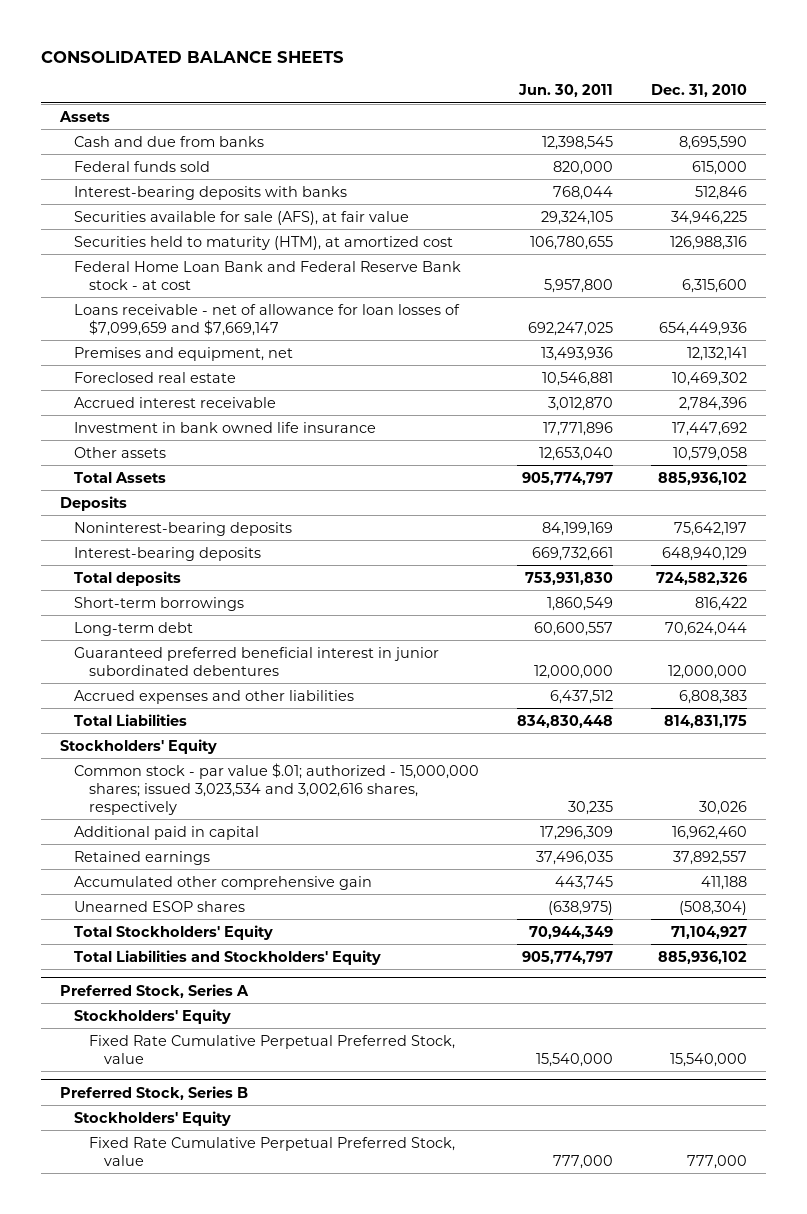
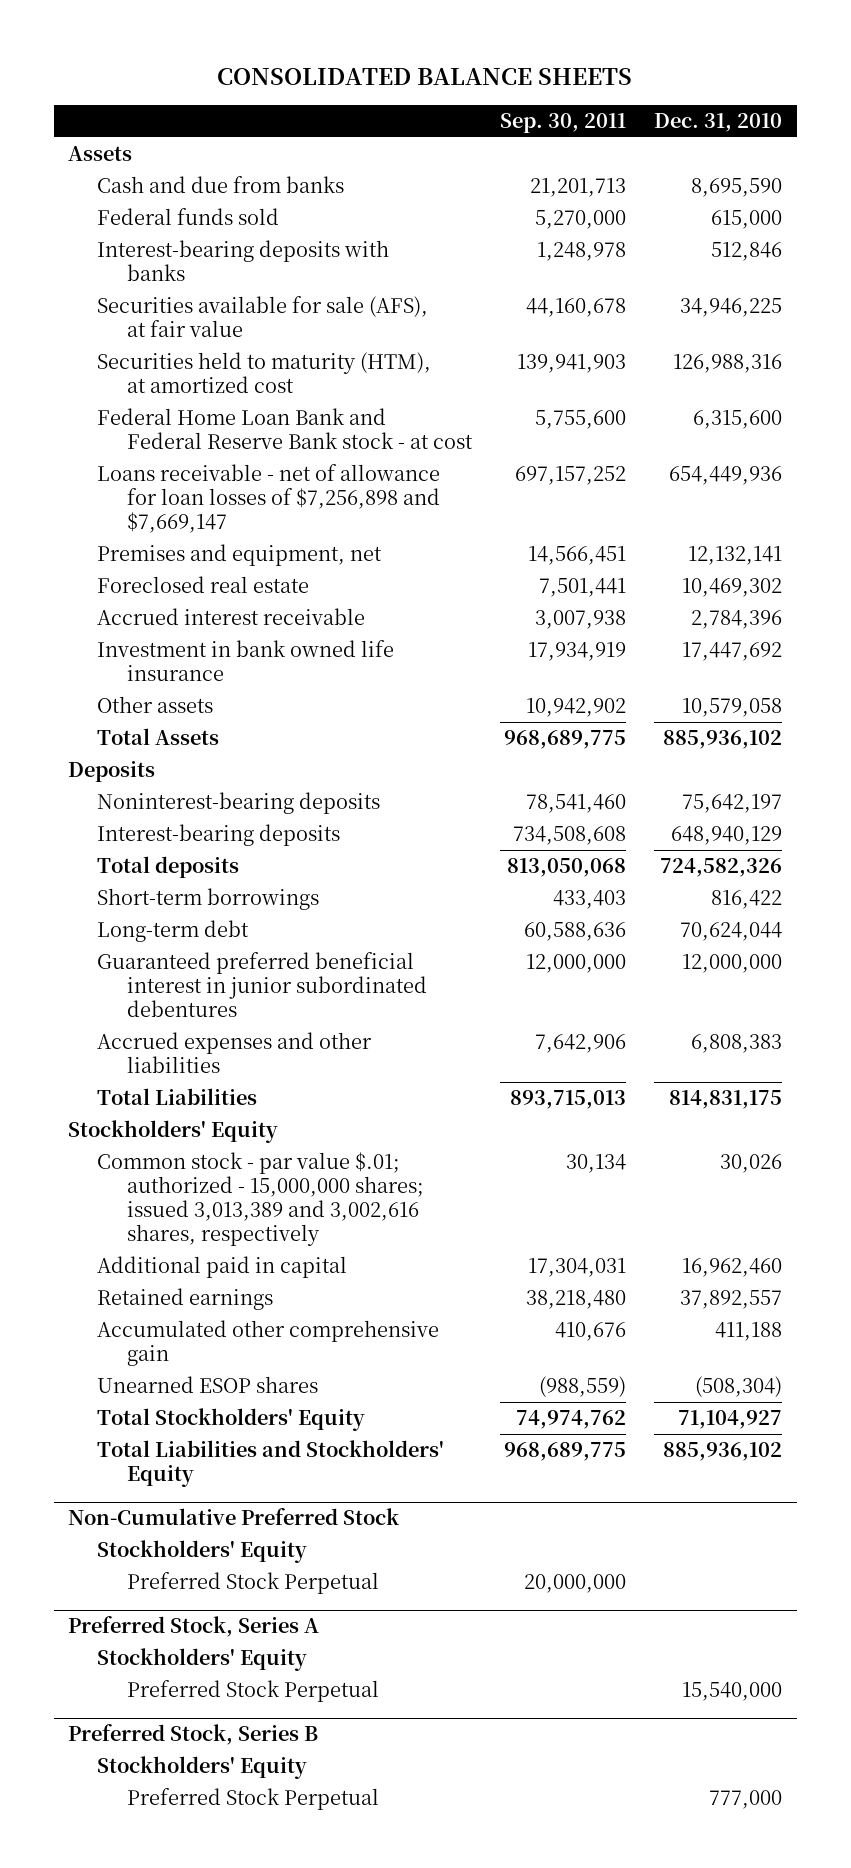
[518,84,614,98] Jun. 30, 2011 -> none
none -> [500,112,627,133] Sep. 30, 2011
[74,303,461,336] Loans receivable - net of allowance for loan losses of $7,099,659 and $7,669,147 -> [97,464,441,534] Loans receivable - net of allowance for loan losses of $7,256,898 and $7,669,147
[74,762,480,815] Common stock - par value $.01; authorized - 15,000,000 shares; issued 3,023,534 and 3,002,616 shares, respectively -> [97,1152,424,1247] Common stock - par value $.01; authorized - 15,000,000 shares; issued 3,013,389 and 3,002,616 shares, respectively
none -> [68,1508,400,1526] Non-Cumulative Preferred Stock
none -> [97,1540,308,1564] Stockholders' Equity
none -> [126,1572,379,1595] Preferred Stock Perpetual
[88,1034,455,1064] Fixed Rate Cumulative Perpetual Preferred Stock, value -> [126,1680,379,1703] Preferred Stock Perpetual
[88,1136,455,1166] Fixed Rate Cumulative Perpetual Preferred Stock, value -> [126,1788,379,1811] Preferred Stock Perpetual

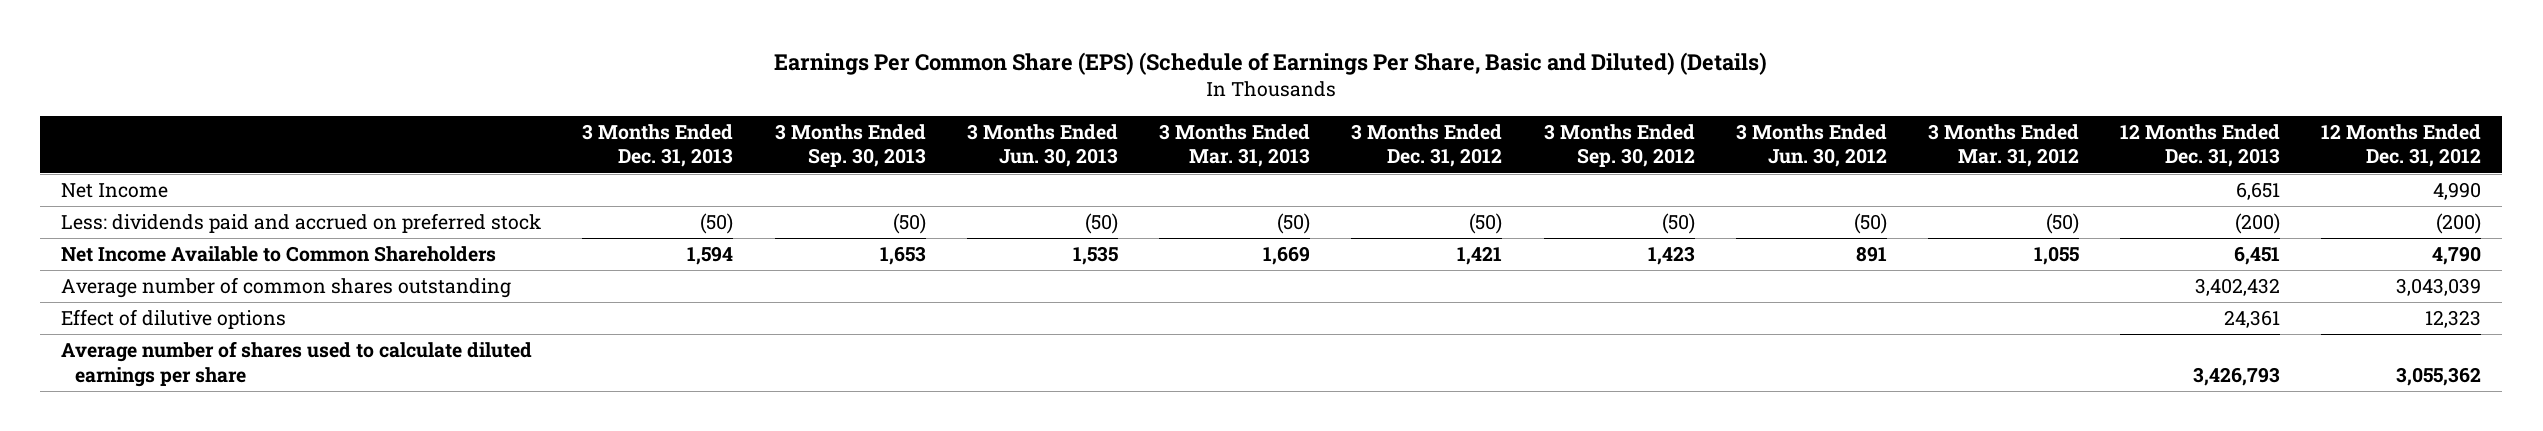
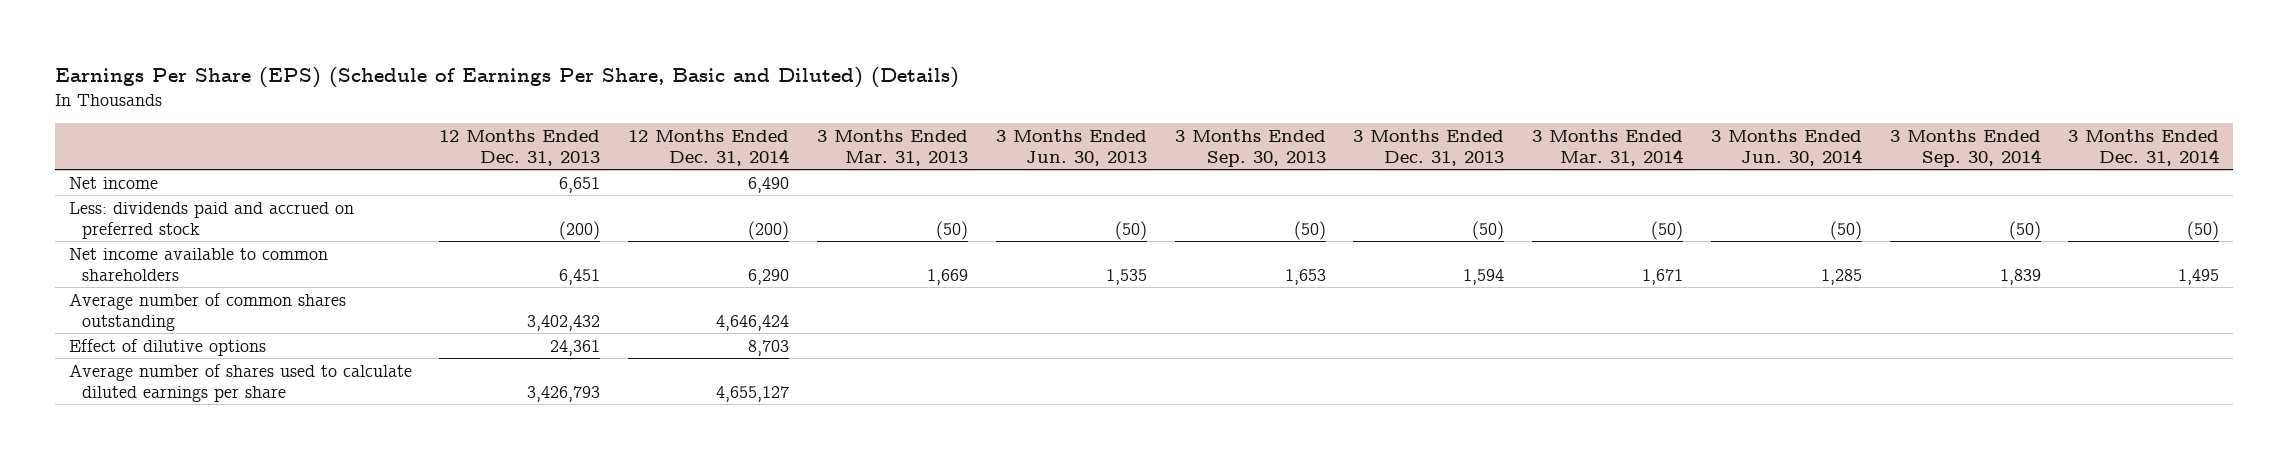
[774,52,1768,76] Earnings Per Common Share (EPS) (Schedule of Earnings Per Share, Basic and Diluted) (Details) -> [54,67,959,89] Earnings Per Share (EPS) (Schedule of Earnings Per Share, Basic and Diluted) (Details)
[1351,123,1503,168] 3 Months Ended Dec. 31, 2012 -> none
[1543,123,1695,168] 3 Months Ended Sep. 30, 2012 -> none
[1735,123,1887,168] 3 Months Ended Jun. 30, 2012 -> none
[1927,123,2079,168] 3 Months Ended Mar. 31, 2012 -> none
[2321,123,2482,168] 12 Months Ended Dec. 31, 2012 -> none
none -> [628,128,790,166] 12 Months Ended Dec. 31, 2014
none -> [1532,128,1684,166] 3 Months Ended Mar. 31, 2014
none -> [1710,128,1862,166] 3 Months Ended Jun. 30, 2014
none -> [1889,128,2041,167] 3 Months Ended Sep. 30, 2014
none -> [2068,128,2220,166] 3 Months Ended Dec. 31, 2014
[61,182,169,198] Net Income -> [68,176,158,189] Net income
[61,245,497,262] Net Income Available to Common Shareholders -> [68,247,328,281] Net income available to common shareholders

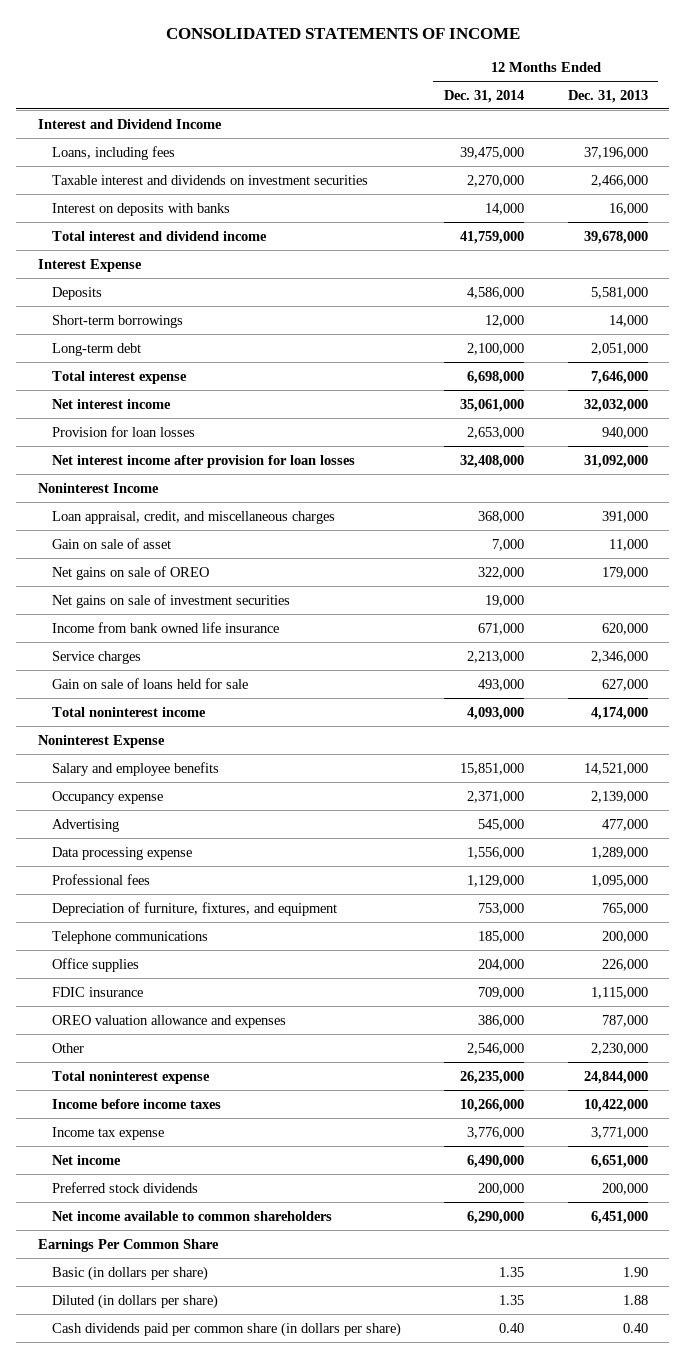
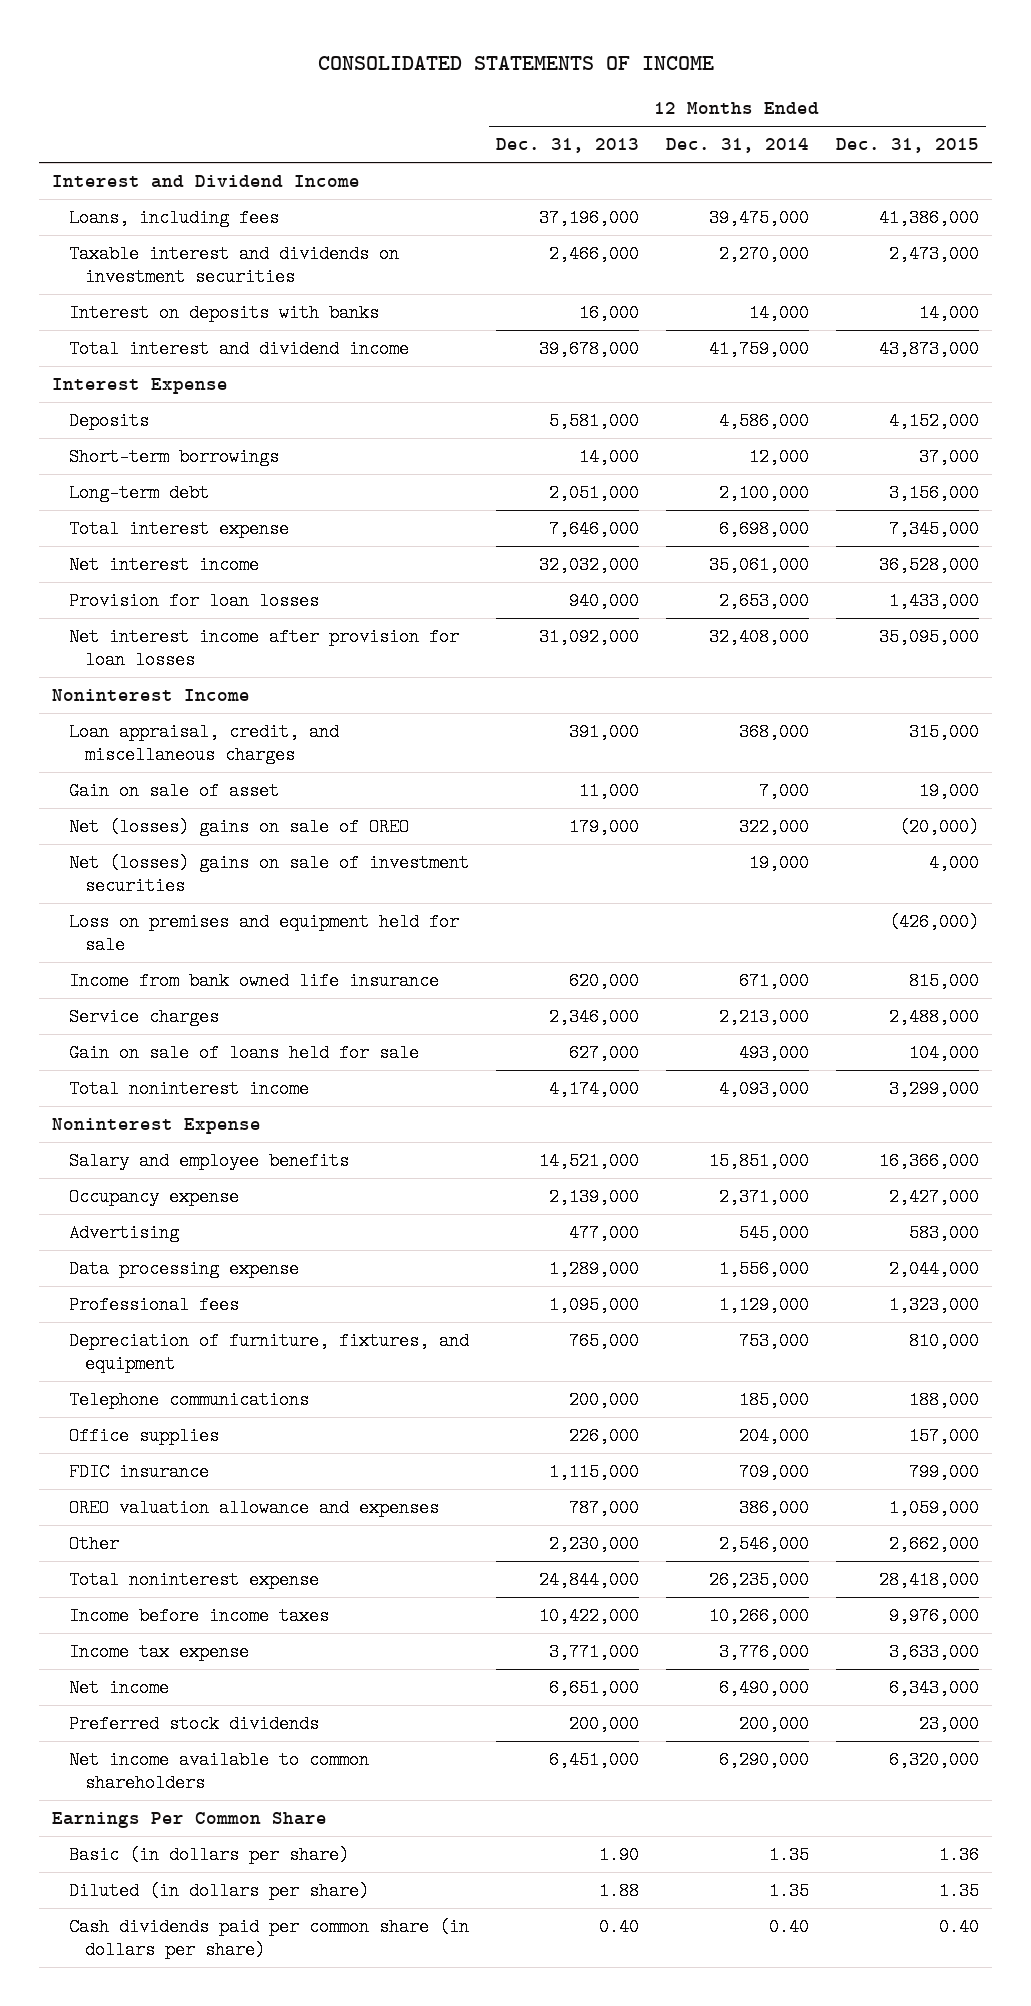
none -> [835,138,979,154] Dec. 31, 2015
[51,565,209,580] Net gains on sale of OREO -> [68,818,409,837] Net (losses) gains on sale of OREO
[51,593,290,608] Net gains on sale of investment securities -> [68,854,469,896] Net (losses) gains on sale of investment securities
none -> [68,913,459,955] Loss on premises and equipment held for sale

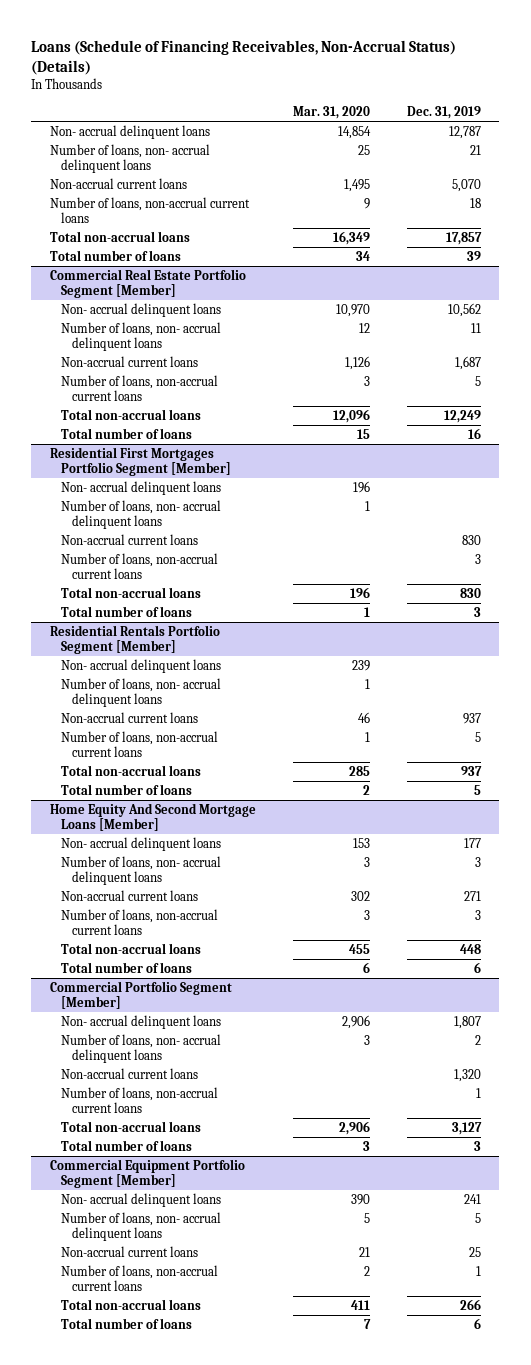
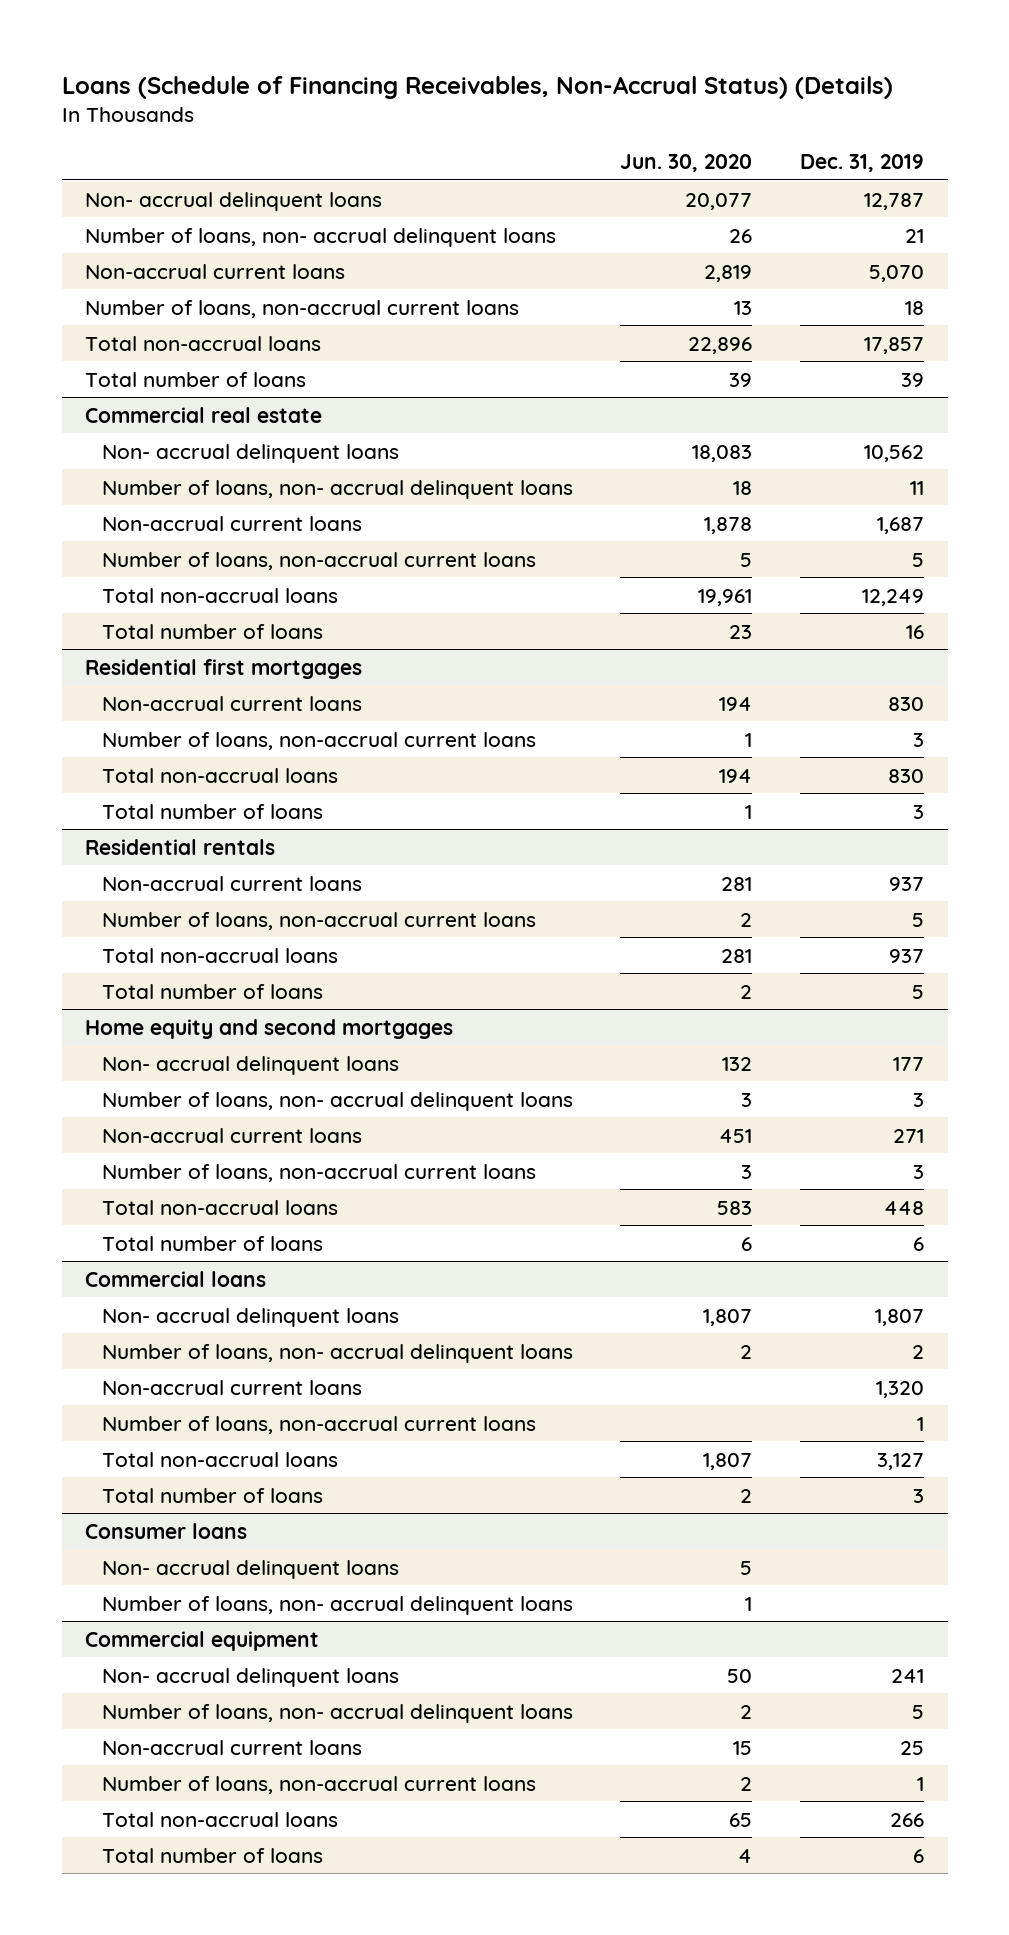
[292,106,370,120] Mar. 31, 2020 -> none
none -> [620,153,753,172] Jun. 30, 2020
[49,268,246,299] Commercial Real Estate Portfolio Segment [Member] -> [85,406,323,423] Commercial real estate
[60,480,221,495] Non- accrual delinquent loans -> none
[60,499,221,530] Number of loans, non- accrual delinquent loans -> none
[49,446,231,477] Residential First Mortgages Portfolio Segment [Member] -> [85,658,363,679] Residential first mortgages
[60,658,221,673] Non- accrual delinquent loans -> none
[60,677,221,708] Number of loans, non- accrual delinquent loans -> none
[49,624,220,655] Residential Rentals Portfolio Segment [Member] -> [85,838,276,855] Residential rentals
[49,802,256,832] Home Equity And Second Mortgage Loans [Member] -> [85,1018,454,1039] Home equity and second mortgages
[49,980,232,1010] Commercial Portfolio Segment [Member] -> [85,1270,267,1287] Commercial loans
none -> [85,1522,248,1539] Consumer loans
none -> [101,1559,399,1579] Non- accrual delinquent loans
none -> [101,1595,573,1615] Number of loans, non- accrual delinquent loans
[49,1158,245,1189] Commercial Equipment Portfolio Segment [Member] -> [85,1630,320,1651] Commercial equipment

